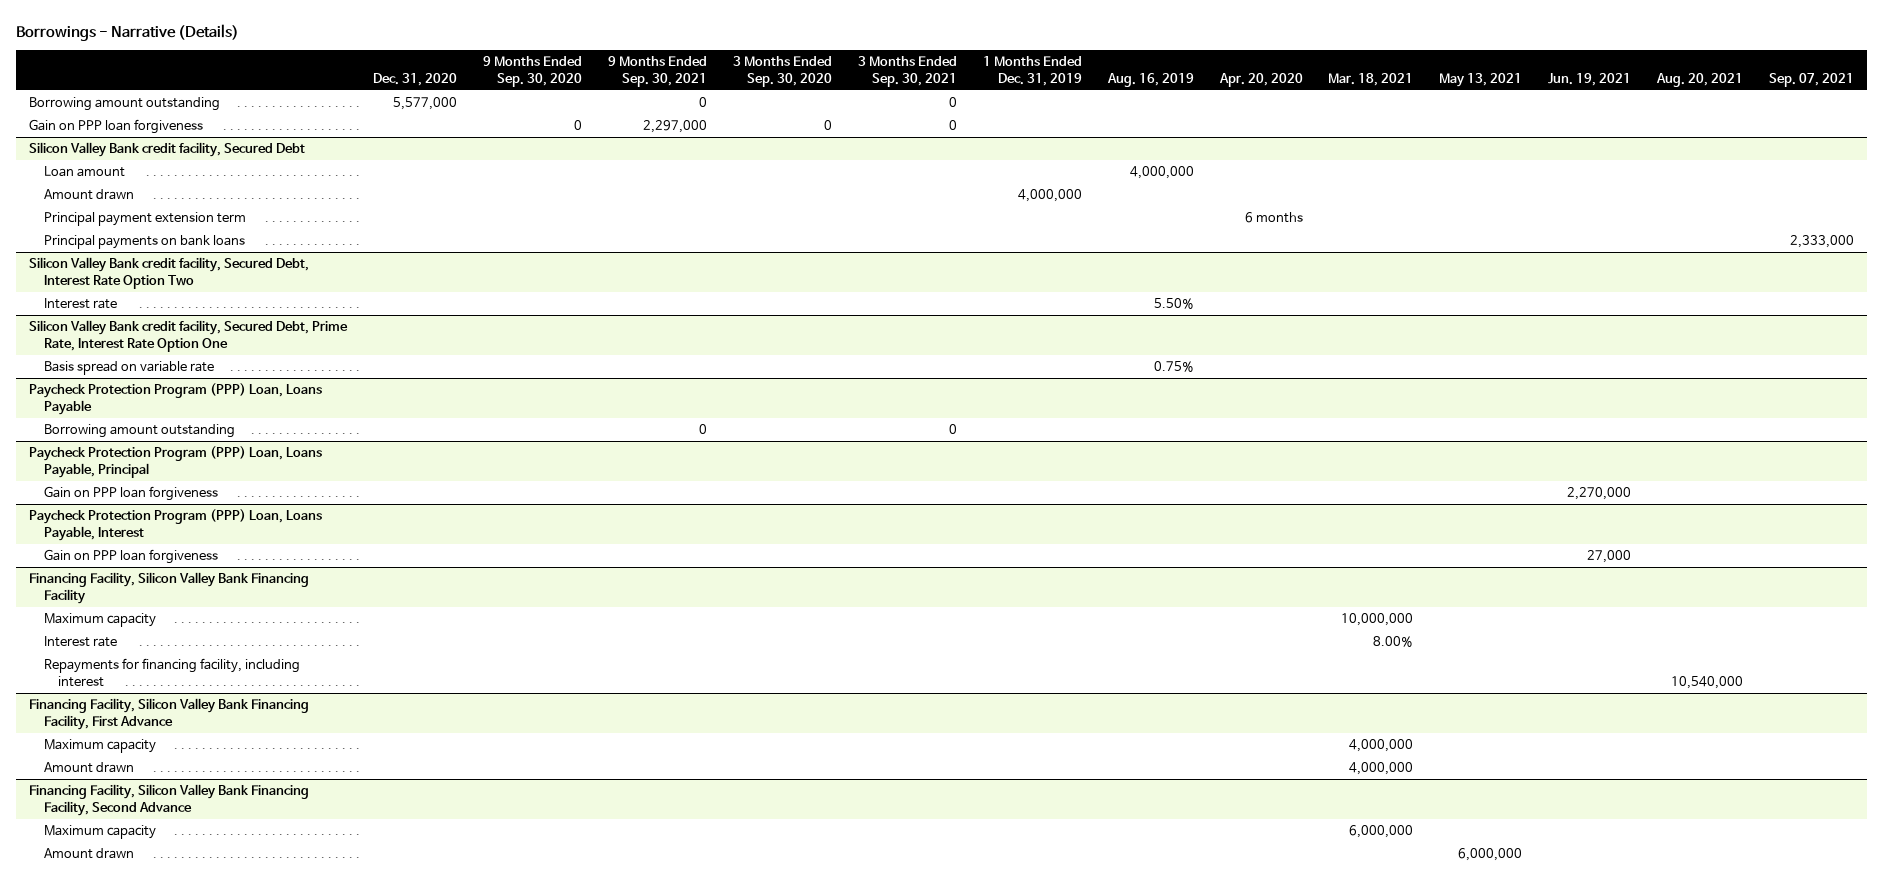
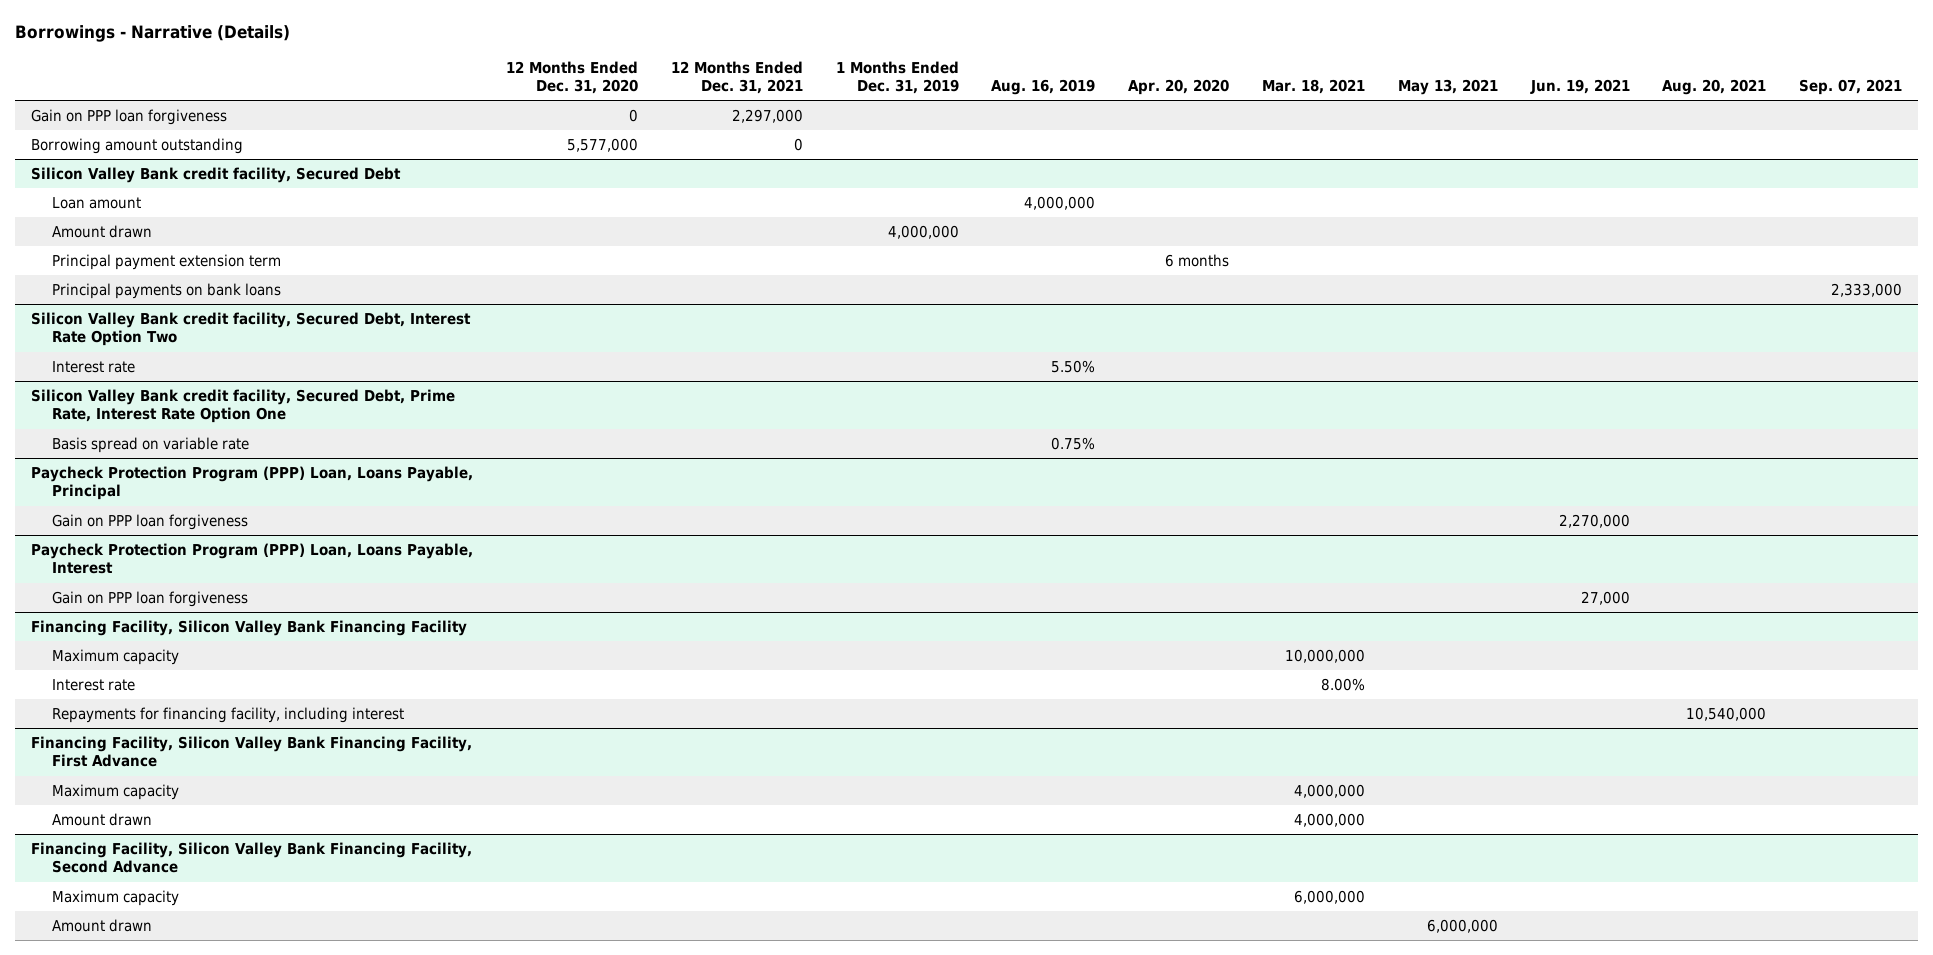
[373,73,458,87] Dec. 31, 2020 -> none
[483,56,583,88] 9 Months Ended Sep. 30, 2020 -> none
[608,56,708,88] 9 Months Ended Sep. 30, 2021 -> none
[732,56,832,88] 3 Months Ended Sep. 30, 2020 -> none
[857,56,957,88] 3 Months Ended Sep. 30, 2021 -> none
none -> [506,60,639,95] 12 Months Ended Dec. 31, 2020
none -> [670,60,803,95] 12 Months Ended Dec. 31, 2021
[29,97,221,112] Borrowing amount outstanding -> [31,137,244,154] Borrowing amount outstanding
[29,383,323,416] Paycheck Protection Program (PPP) Loan, Loans Payable -> none
[43,424,235,439] Borrowing amount outstanding -> none

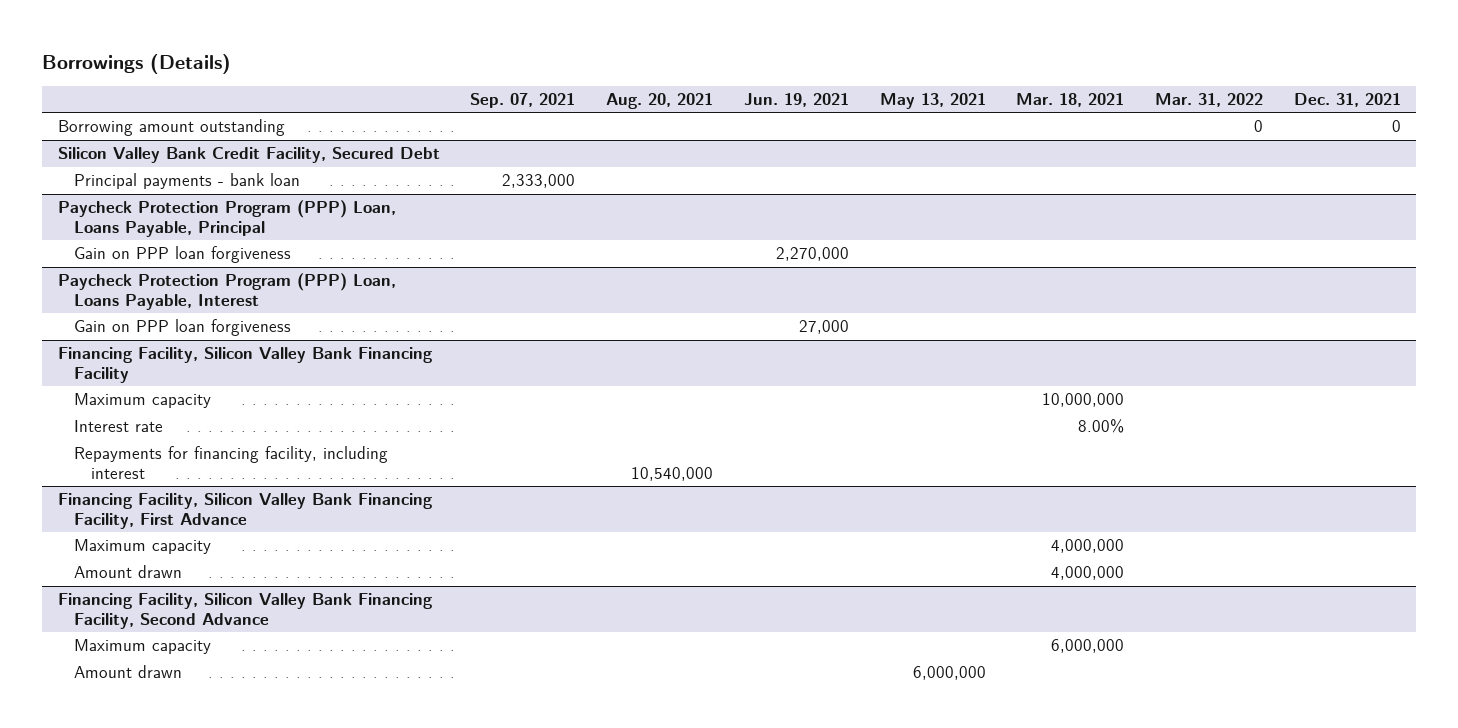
[14,24,290,42] Borrowings - Narrative (Details) -> [42,53,232,74] Borrowings (Details)
[506,60,639,95] 12 Months Ended Dec. 31, 2020 -> none
[670,60,803,95] 12 Months Ended Dec. 31, 2021 -> none
[835,60,959,95] 1 Months Ended Dec. 31, 2019 -> none
[991,79,1096,96] Aug. 16, 2019 -> none
[1128,79,1230,96] Apr. 20, 2020 -> none
none -> [1155,93,1264,108] Mar. 31, 2022
none -> [1293,93,1401,108] Dec. 31, 2021
[31,108,228,125] Gain on PPP loan forgiveness -> none
[51,196,141,209] Loan amount -> none
[51,224,152,238] Amount drawn -> none
[51,253,281,270] Principal payment extension term -> none
[31,311,472,347] Silicon Valley Bank credit facility, Secured Debt, Interest Rate Option Two -> none
[51,360,135,373] Interest rate -> none
[31,388,456,424] Silicon Valley Bank credit facility, Secured Debt, Prime Rate, Interest Rate Option One -> none
[51,436,249,453] Basis spread on variable rate -> none
[31,166,402,183] Silicon Valley Bank credit facility, Secured Debt -> [57,147,440,164] Silicon Valley Bank Credit Facility, Secured Debt
[51,282,281,299] Principal payments on bank loans -> [74,173,301,190] Principal payments - bank loan

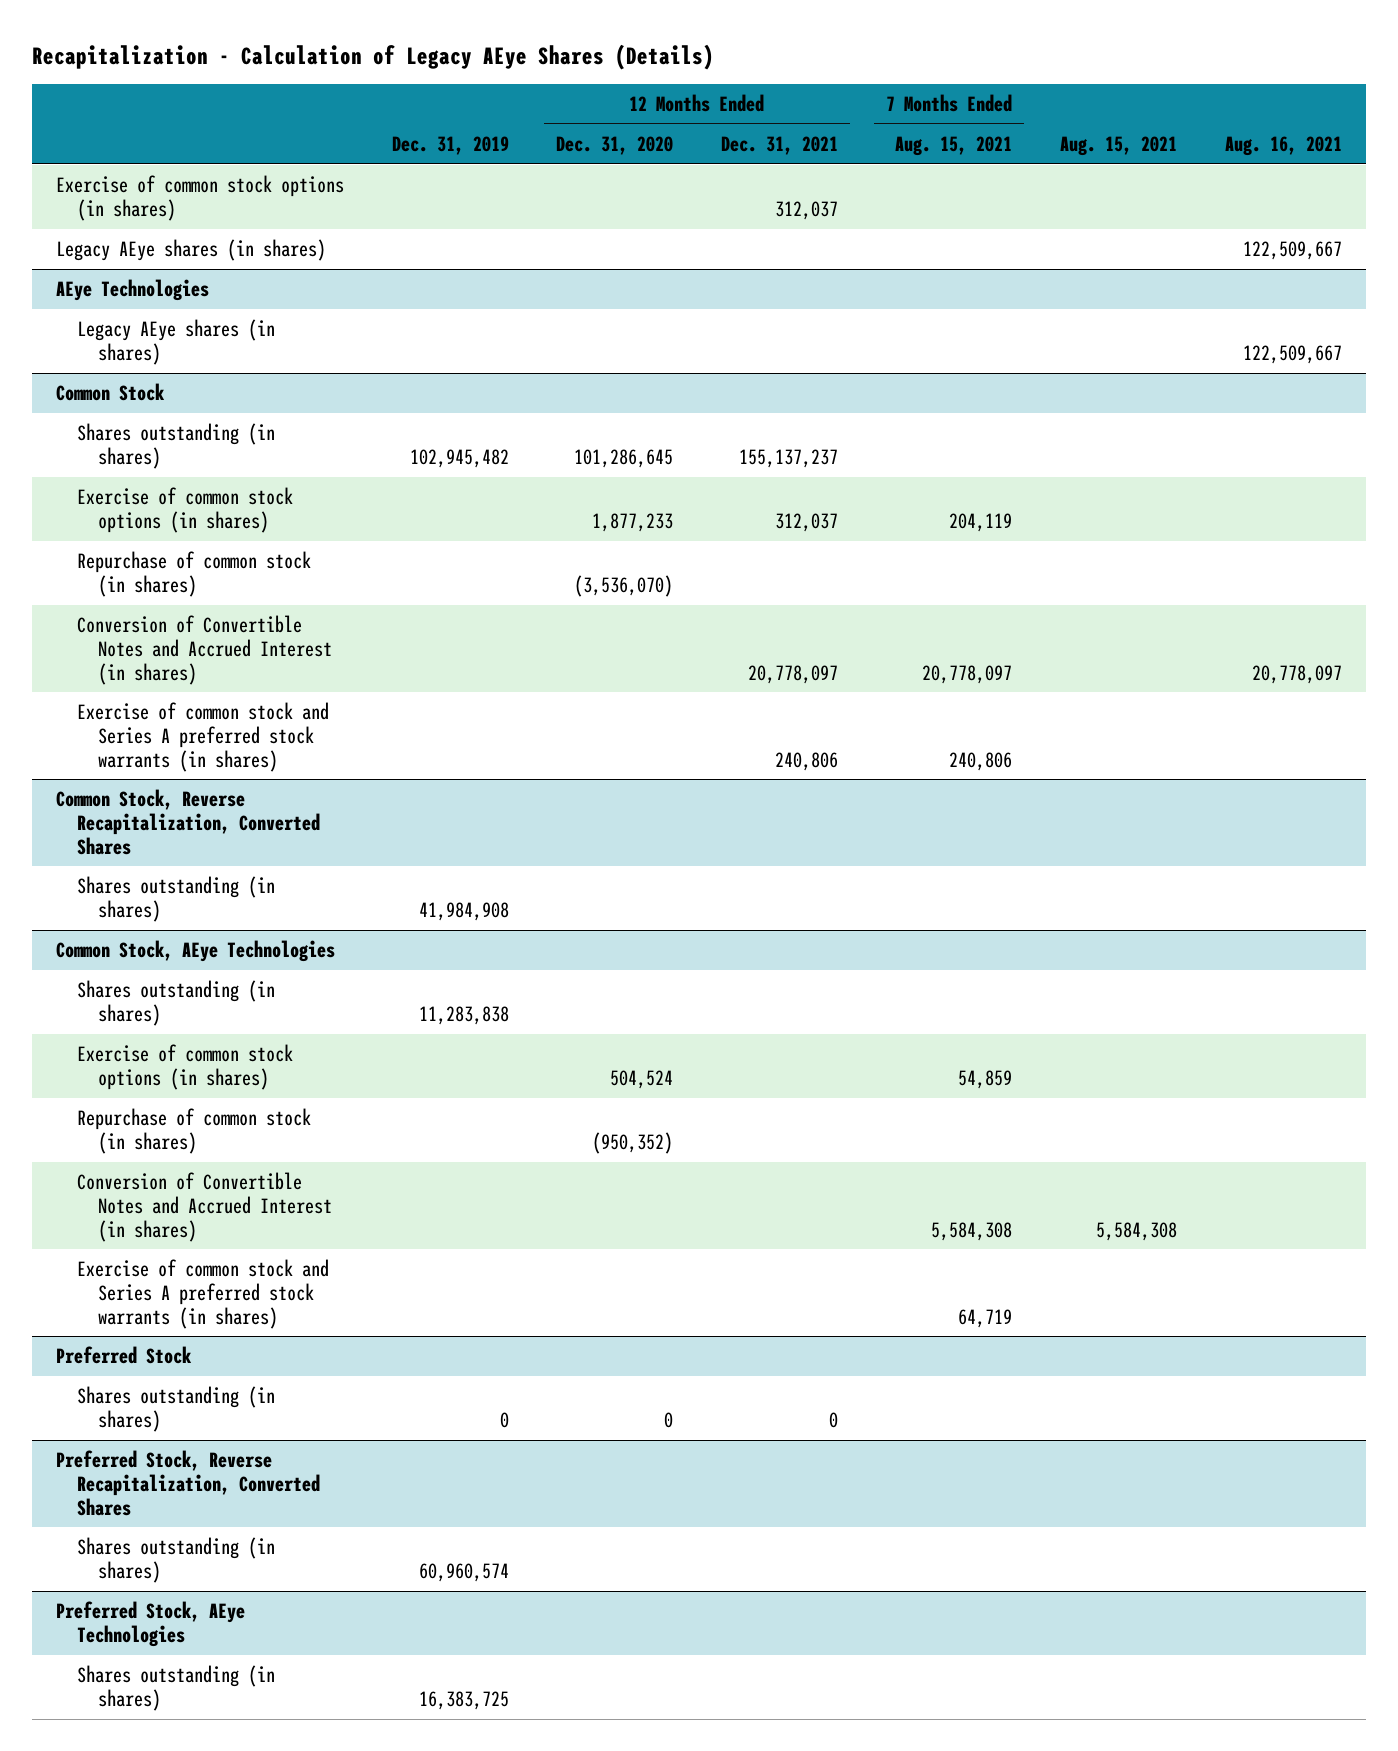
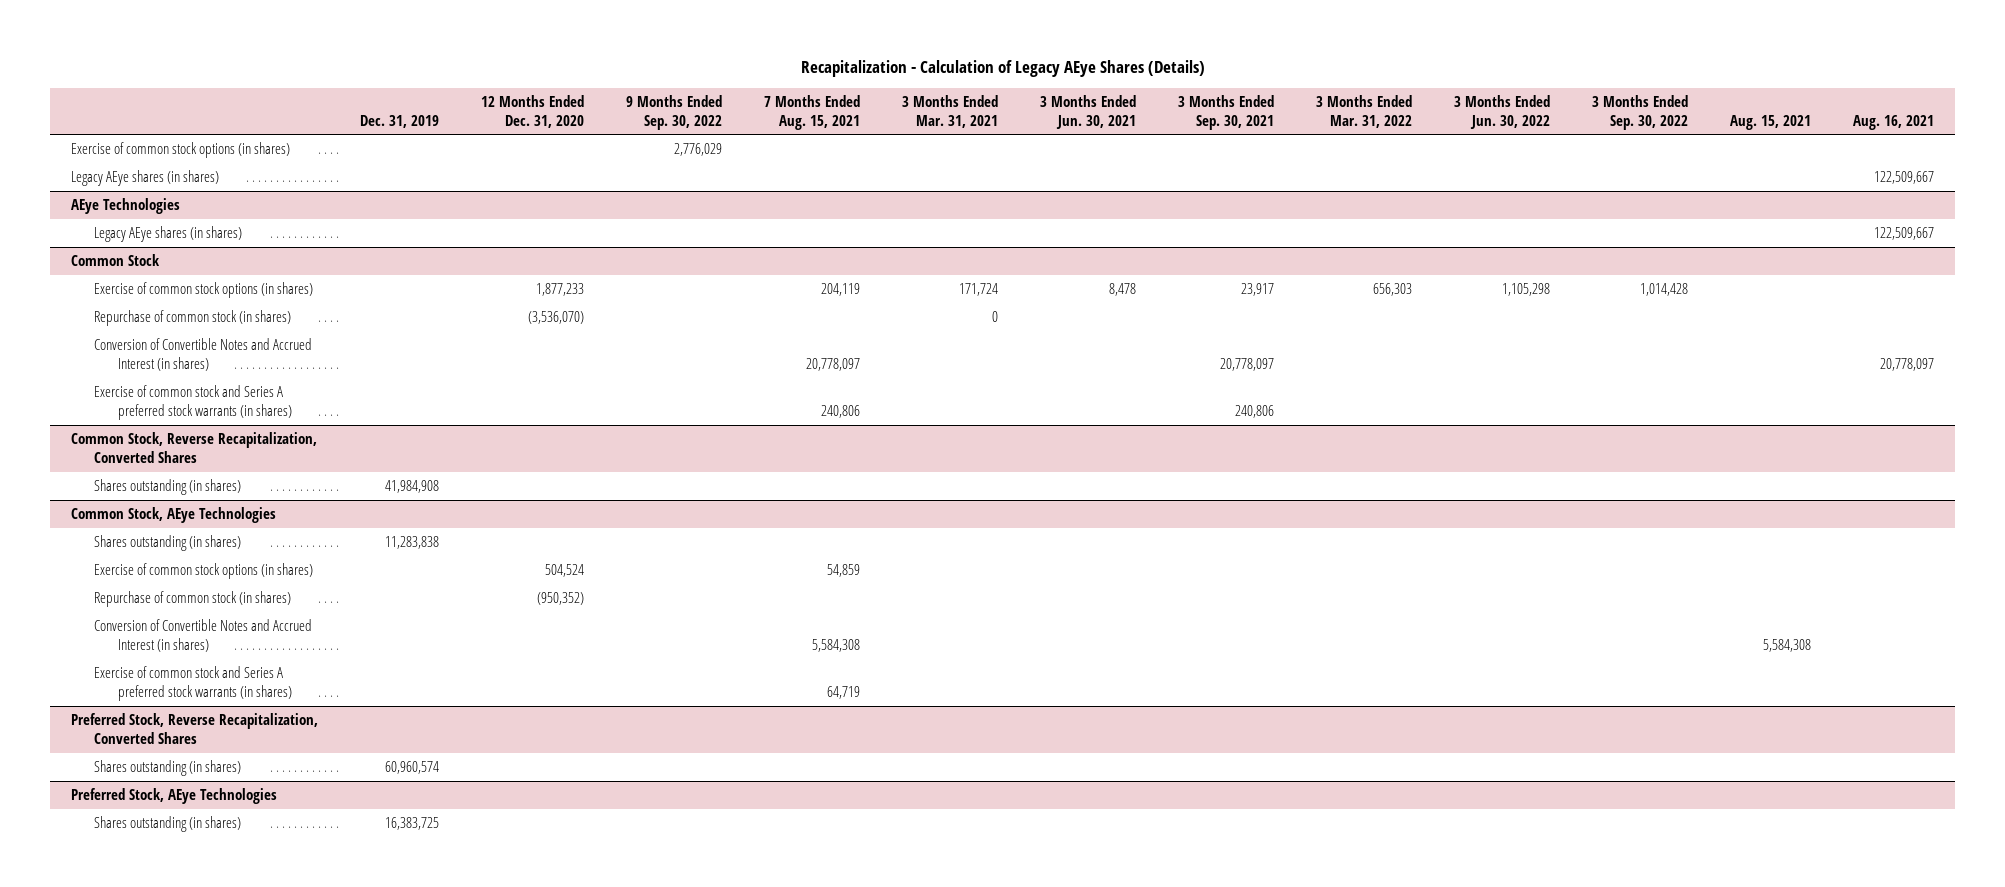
[721,135,839,155] Dec. 31, 2021 -> none
none -> [626,94,723,130] 9 Months Ended Sep. 30, 2022
none -> [902,94,999,128] 3 Months Ended Mar. 31, 2021
none -> [1040,94,1137,129] 3 Months Ended Jun. 30, 2021
none -> [1178,94,1275,130] 3 Months Ended Sep. 30, 2021
none -> [1316,94,1413,128] 3 Months Ended Mar. 31, 2022
none -> [1454,94,1551,129] 3 Months Ended Jun. 30, 2022
none -> [1592,94,1689,130] 3 Months Ended Sep. 30, 2022
[76,423,275,469] Shares outstanding (in shares) -> none
[55,1346,192,1365] Preferred Stock -> none
[76,1386,275,1432] Shares outstanding (in shares) -> none

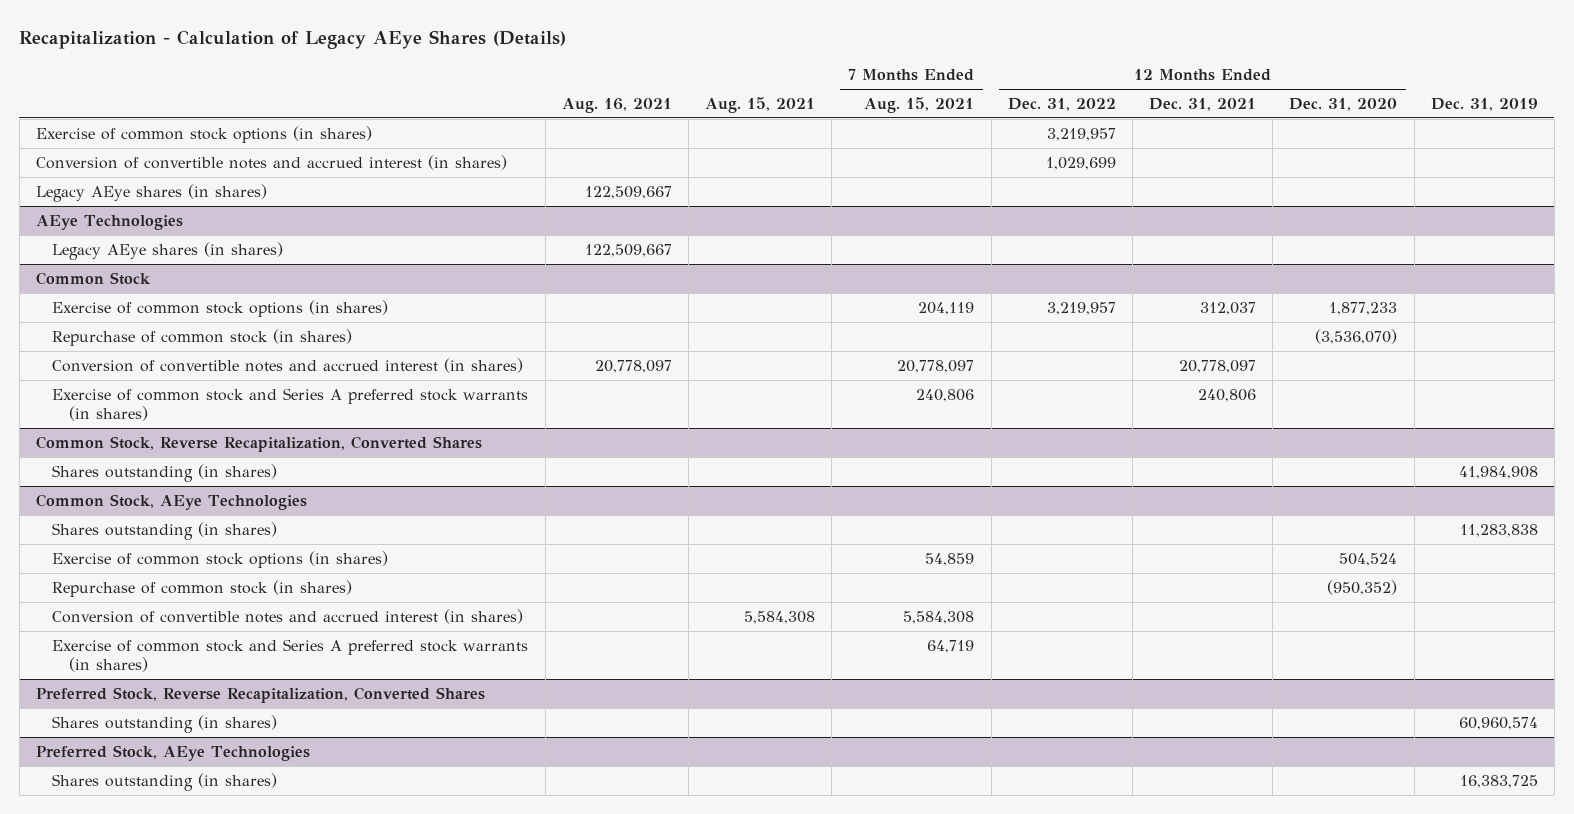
[626,94,723,130] 9 Months Ended Sep. 30, 2022 -> none
[902,94,999,128] 3 Months Ended Mar. 31, 2021 -> none
[1040,94,1137,129] 3 Months Ended Jun. 30, 2021 -> none
[1178,94,1275,130] 3 Months Ended Sep. 30, 2021 -> none
[1316,94,1413,128] 3 Months Ended Mar. 31, 2022 -> none
[1454,94,1551,129] 3 Months Ended Jun. 30, 2022 -> none
[1592,94,1689,130] 3 Months Ended Sep. 30, 2022 -> none
none -> [1007,97,1116,111] Dec. 31, 2022
none -> [1149,97,1257,111] Dec. 31, 2021
none -> [35,154,507,170] Conversion of convertible notes and accrued interest (in shares)
[94,338,313,371] Conversion of Convertible Notes and Accrued Interest (in shares) -> [52,357,524,373] Conversion of convertible notes and accrued interest (in shares)
[94,619,313,652] Conversion of Convertible Notes and Accrued Interest (in shares) -> [52,608,524,624] Conversion of convertible notes and accrued interest (in shares)

